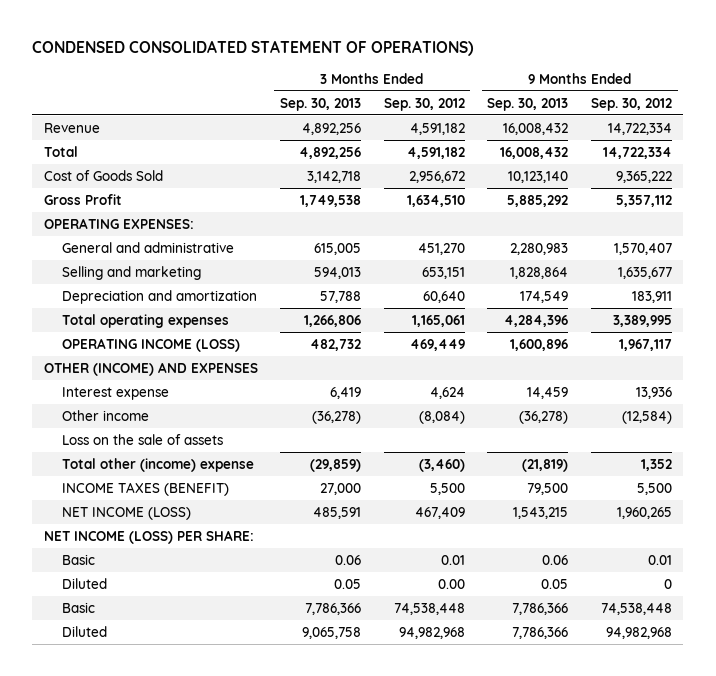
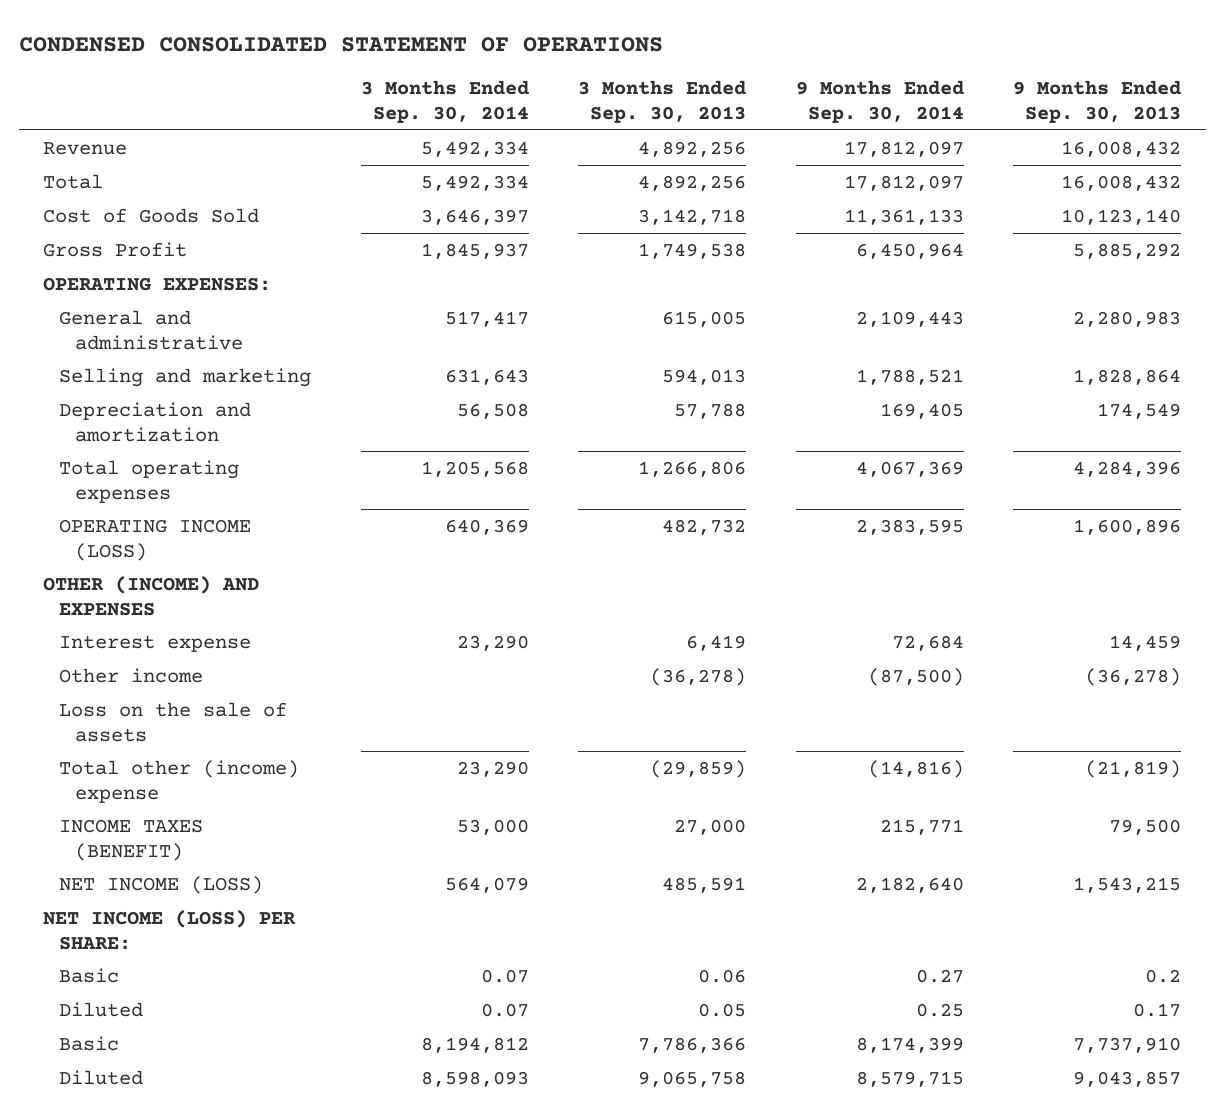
[32,40,475,57] CONDENSED CONSOLIDATED STATEMENT OF OPERATIONS) -> [18,36,663,52] CONDENSED CONSOLIDATED STATEMENT OF OPERATIONS
[383,97,465,111] Sep. 30, 2012 -> none
[590,97,672,111] Sep. 30, 2012 -> none
none -> [360,80,529,123] 3 Months Ended Sep. 30, 2014
none -> [795,80,964,123] 9 Months Ended Sep. 30, 2014
[542,554,569,565] 0.06 -> [1145,968,1182,983] 0.2
[541,578,569,589] 0.05 -> [1133,1002,1182,1017] 0.17
[512,602,569,615] 7,786,366 -> [1073,1036,1182,1053] 7,737,910
[512,626,569,639] 7,786,366 -> [1073,1070,1182,1087] 9,043,857

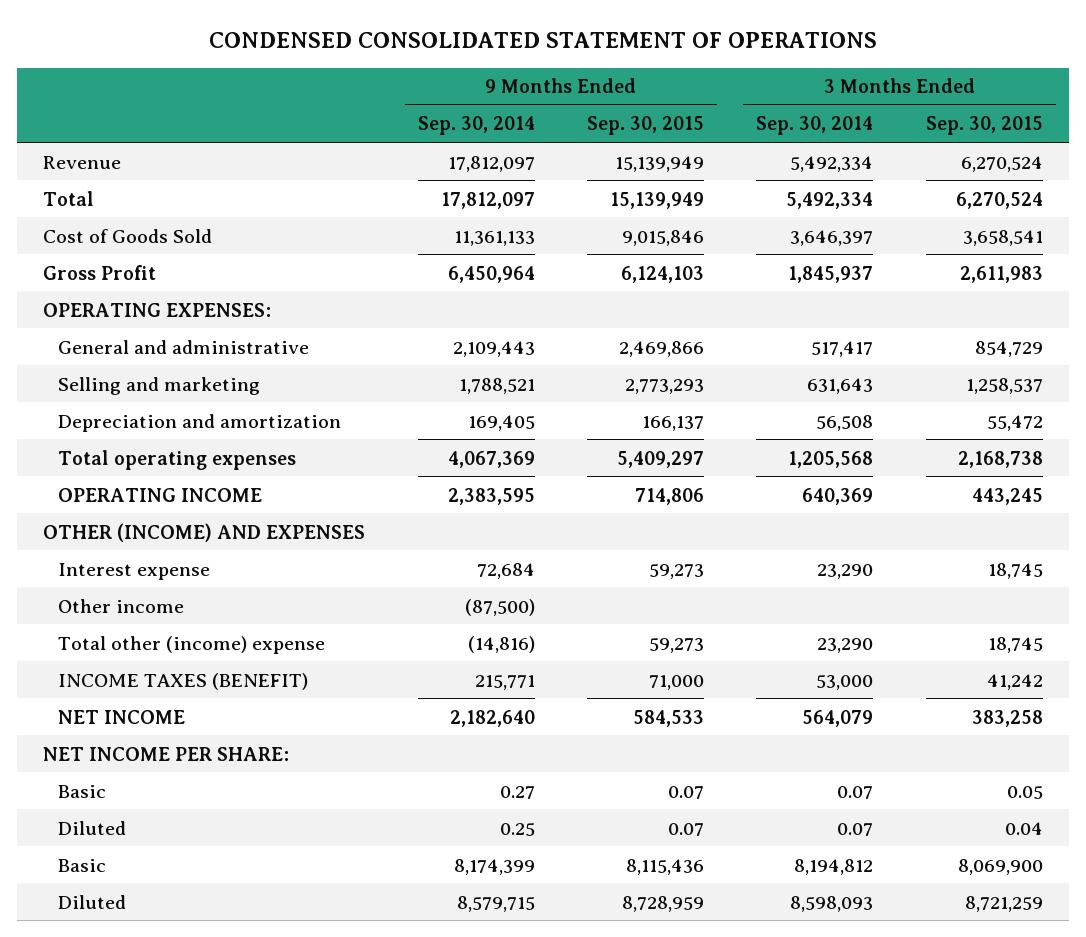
[578,80,747,123] 3 Months Ended Sep. 30, 2013 -> none
[1013,80,1182,123] 9 Months Ended Sep. 30, 2013 -> none
none -> [587,116,705,136] Sep. 30, 2015
none -> [925,116,1043,136] Sep. 30, 2015
[59,518,252,561] OPERATING INCOME (LOSS) -> [57,487,262,502] OPERATING INCOME
[59,701,288,742] Loss on the sale of assets -> none
[59,875,264,894] NET INCOME (LOSS) -> [57,709,185,724] NET INCOME
[43,909,297,950] NET INCOME (LOSS) PER SHARE: -> [43,746,290,761] NET INCOME PER SHARE:

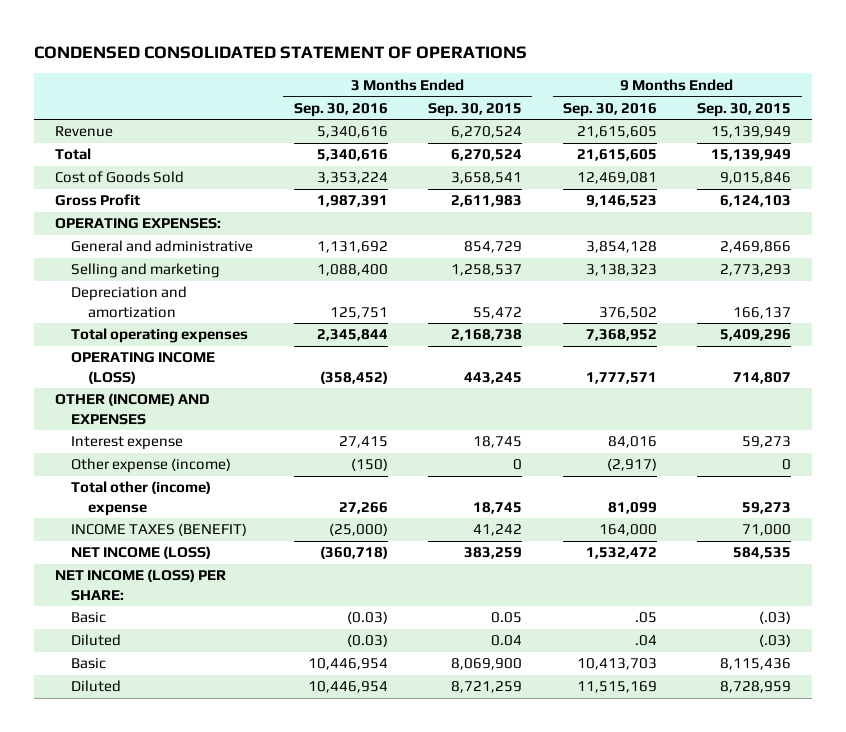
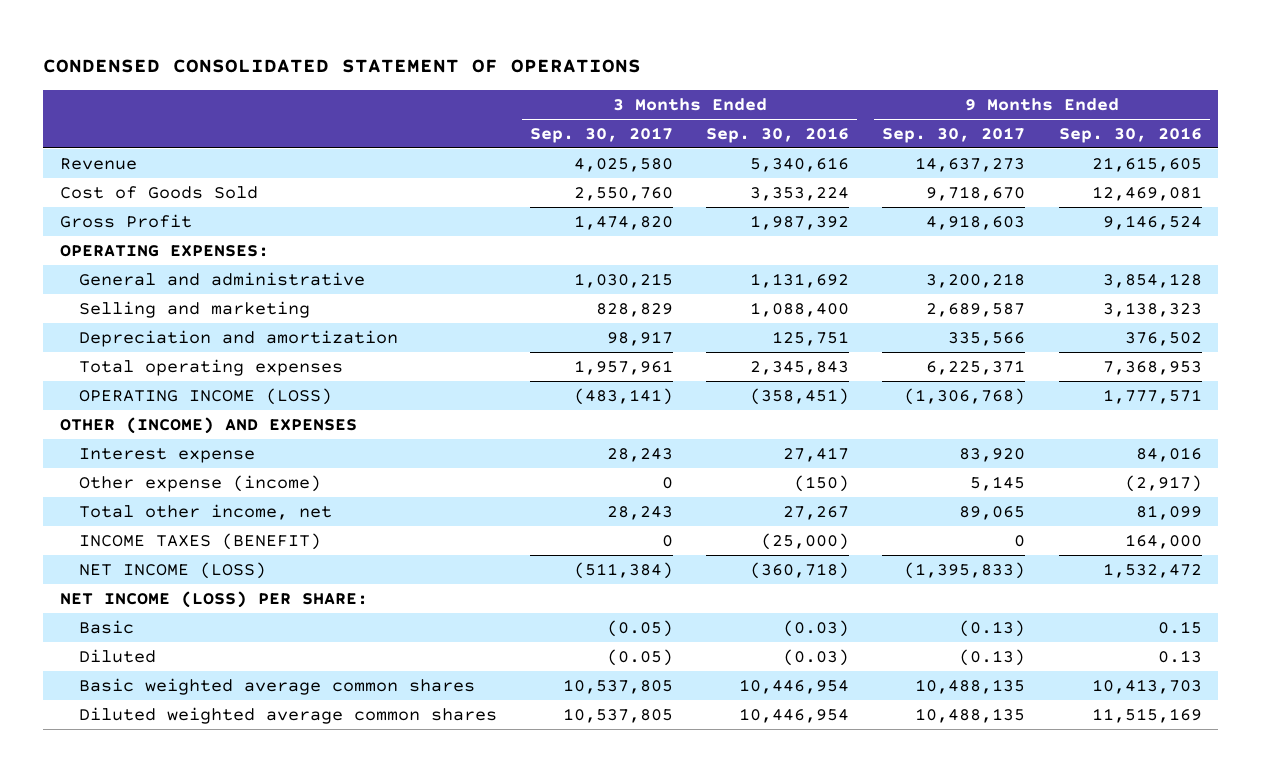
[428,102,523,117] Sep. 30, 2015 -> none
[697,102,792,117] Sep. 30, 2015 -> none
none -> [529,126,673,143] Sep. 30, 2017
none -> [882,126,1026,143] Sep. 30, 2017
[54,148,91,161] Total -> none
[316,195,388,208] 1,987,391 -> [750,214,850,230] 1,987,392
[585,195,657,208] 9,146,523 -> [1102,214,1202,230] 9,146,524
[316,329,388,342] 2,345,844 -> [750,360,850,375] 2,345,843
[585,329,657,342] 7,368,952 -> [1102,360,1202,375] 7,368,953
[319,370,388,384] (358,452) -> [750,387,850,405] (358,451)
[338,436,388,449] 27,415 -> [783,446,850,462] 27,417
[71,481,212,516] Total other (income) expense -> [78,503,332,520] Total other income, net
[338,501,388,514] 27,266 -> [783,505,850,520] 27,267
[634,612,657,624] .05 -> [1157,620,1202,634] 0.15
[634,635,657,647] .04 -> [1157,649,1202,663] 0.13
[71,658,107,670] Basic -> [78,677,475,695] Basic weighted average common shares
[71,680,122,693] Diluted -> [78,706,497,724] Diluted weighted average common shares

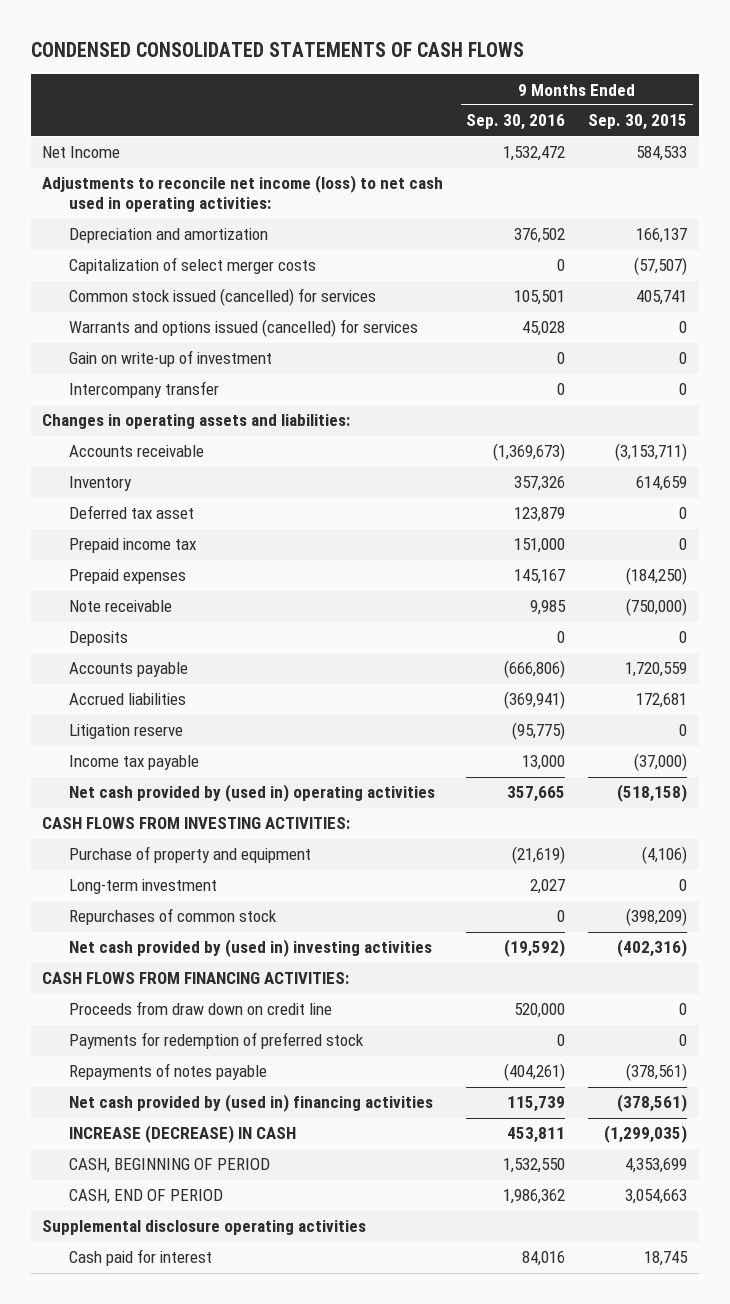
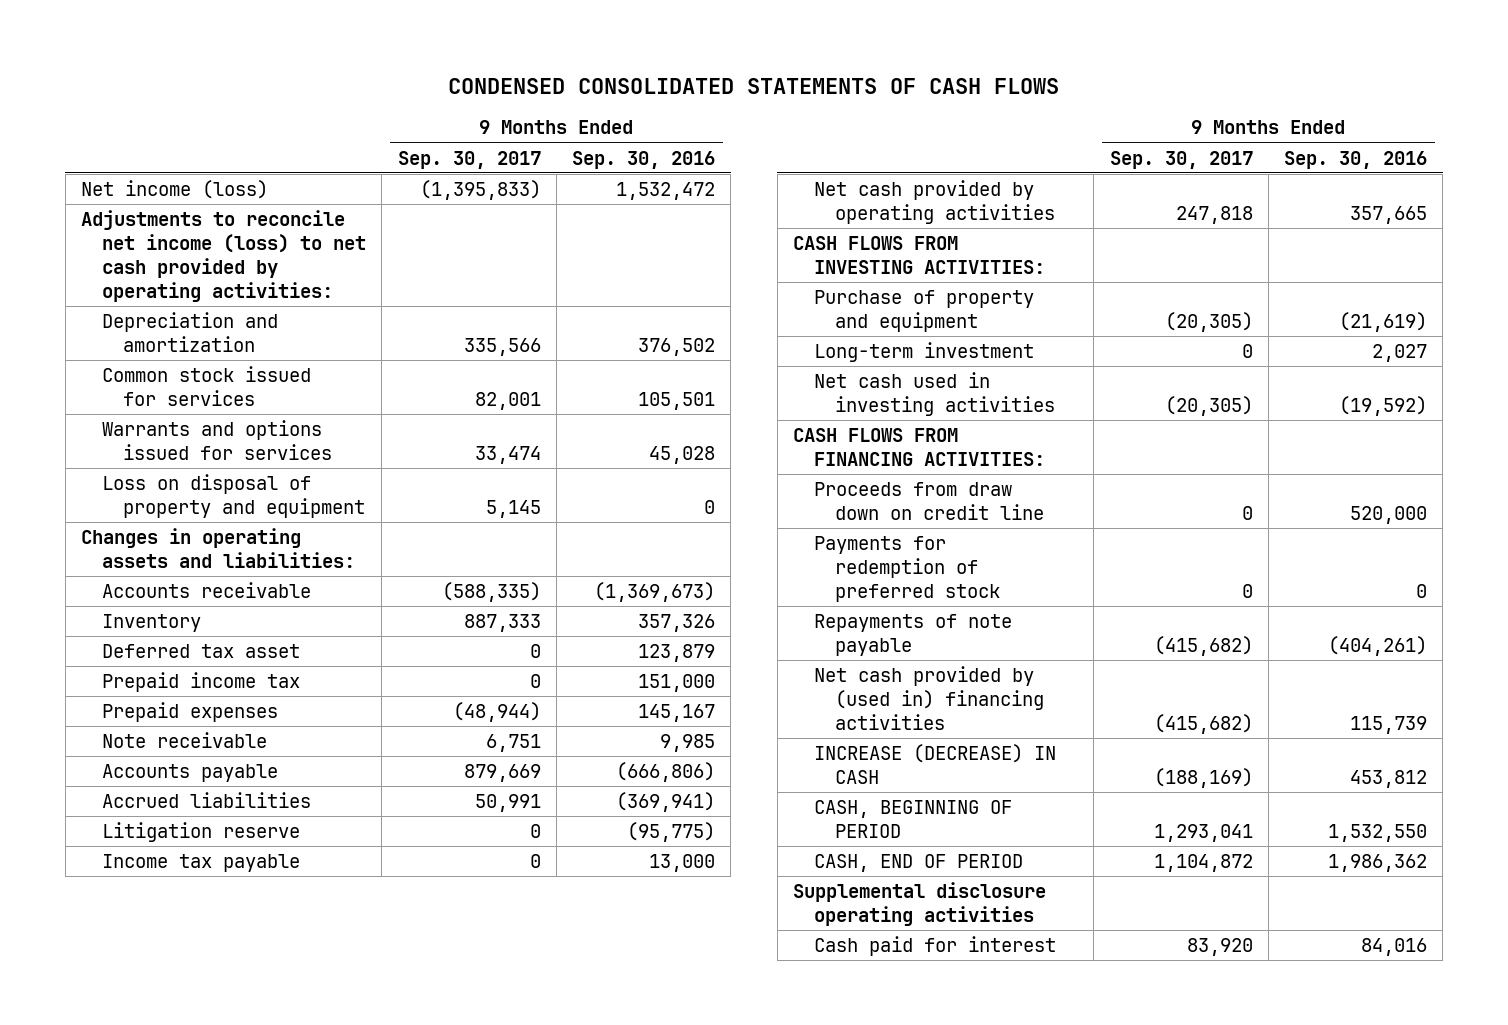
[588,114,688,131] Sep. 30, 2015 -> none
none -> [397,150,541,169] Sep. 30, 2017
[42,146,121,159] Net Income -> [80,179,268,199] Net income (loss)
[42,175,444,213] Adjustments to reconcile net income (loss) to net cash used in operating activities: -> [80,209,367,302] Adjustments to reconcile net income (loss) to net cash provided by operating activities:
[68,257,316,275] Capitalization of select merger costs -> none
[68,381,219,399] Intercompany transfer -> none
[68,288,376,307] Common stock issued (cancelled) for services -> [102,365,312,406] Common stock issued for services
[68,319,418,338] Warrants and options issued (cancelled) for services -> [102,419,333,460] Warrants and options issued for services
[68,350,272,368] Gain on write-up of investment -> [102,473,366,518] Loss on disposal of property and equipment
[68,631,128,647] Deposits -> none
[68,784,435,803] Net cash provided by (used in) operating activities -> [814,179,1056,224] Net cash provided by operating activities
[68,908,277,926] Repurchases of common stock -> none
[68,939,432,958] Net cash provided by (used in) investing activities -> [814,371,1056,416] Net cash used in investing activities
[68,1063,267,1081] Repayments of notes payable -> [814,613,1013,656] Repayments of note payable
[507,1127,566,1144] 453,811 -> [1350,769,1428,788] 453,812

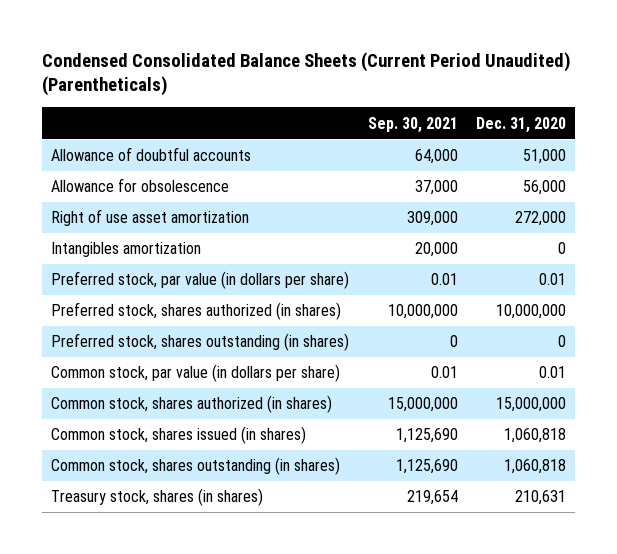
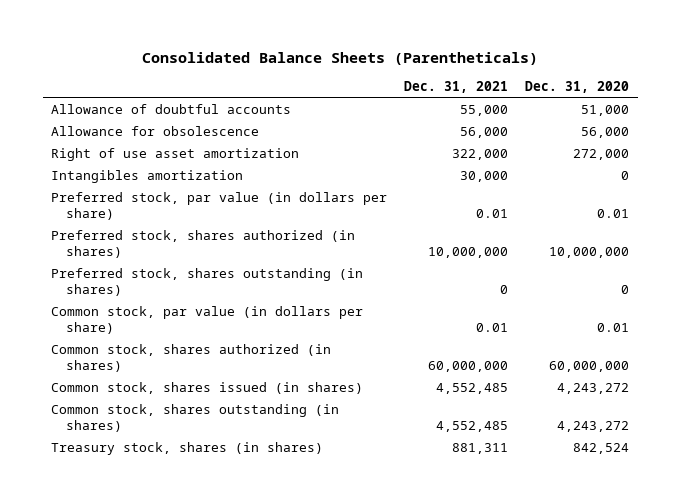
[41,51,571,97] Condensed Consolidated Balance Sheets (Current Period Unaudited) (Parentheticals) -> [142,51,539,65] Consolidated Balance Sheets (Parentheticals)
[367,116,458,133] Sep. 30, 2021 -> none
none -> [404,81,509,94] Dec. 31, 2021
[496,397,567,413] 15,000,000 -> [549,360,630,372] 60,000,000
[504,428,567,444] 1,060,818 -> [557,382,630,394] 4,243,272
[504,459,567,475] 1,060,818 -> [557,420,630,432] 4,243,272
[515,490,567,506] 210,631 -> [573,442,630,454] 842,524

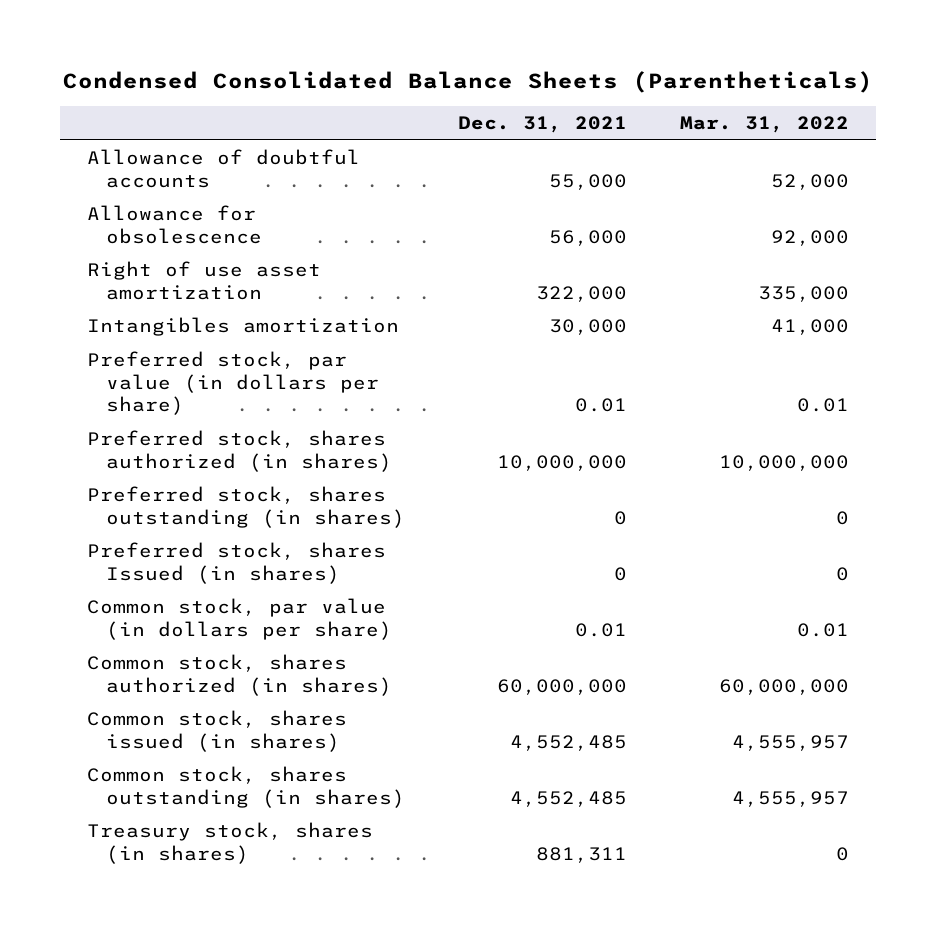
[142,51,539,65] Consolidated Balance Sheets (Parentheticals) -> [62,71,873,94] Condensed Consolidated Balance Sheets (Parentheticals)
[525,81,630,94] Dec. 31, 2020 -> none
none -> [680,116,850,134] Mar. 31, 2022
none -> [86,542,386,584] Preferred stock, shares Issued (in shares)

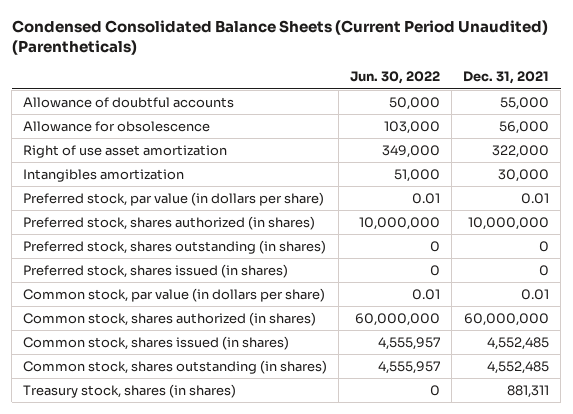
[62,71,873,94] Condensed Consolidated Balance Sheets (Parentheticals) -> [11,19,548,55] Condensed Consolidated Balance Sheets (Current Period Unaudited) (Parentheticals)
[680,116,850,134] Mar. 31, 2022 -> none
none -> [350,71,441,85] Jun. 30, 2022
[86,542,386,584] Preferred stock, shares Issued (in shares) -> [23,263,289,278] Preferred stock, shares issued (in shares)

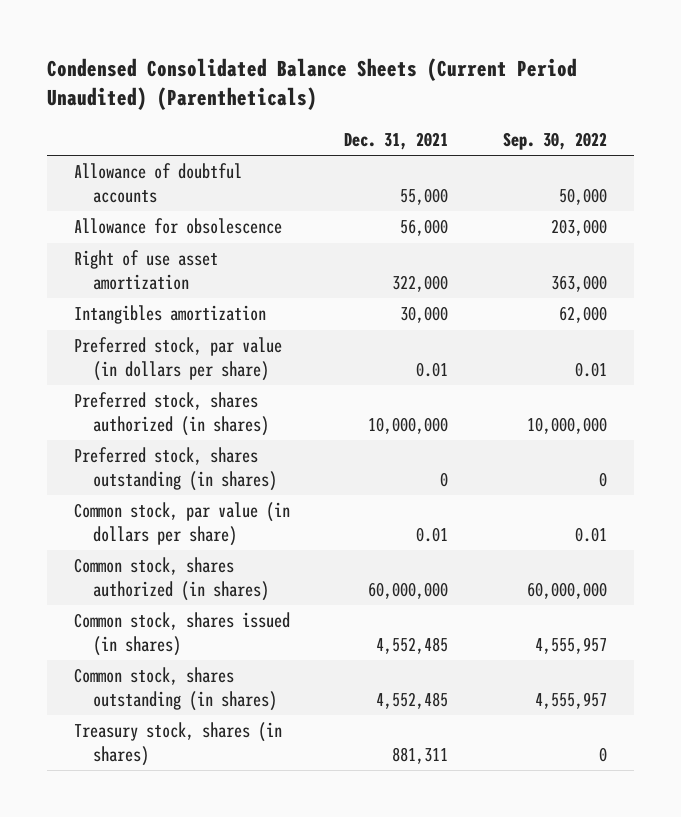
[350,71,441,85] Jun. 30, 2022 -> none
none -> [502,132,607,151] Sep. 30, 2022
[23,263,289,278] Preferred stock, shares issued (in shares) -> none

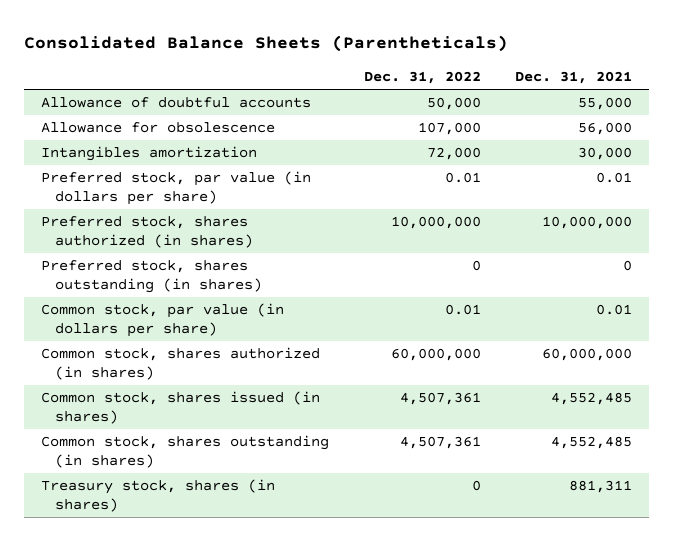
[47,58,578,111] Condensed Consolidated Balance Sheets (Current Period Unaudited) (Parentheticals) -> [24,35,509,53] Consolidated Balance Sheets (Parentheticals)
[502,132,607,151] Sep. 30, 2022 -> none
none -> [363,71,481,85] Dec. 31, 2022
[74,250,219,290] Right of use asset amortization -> none

